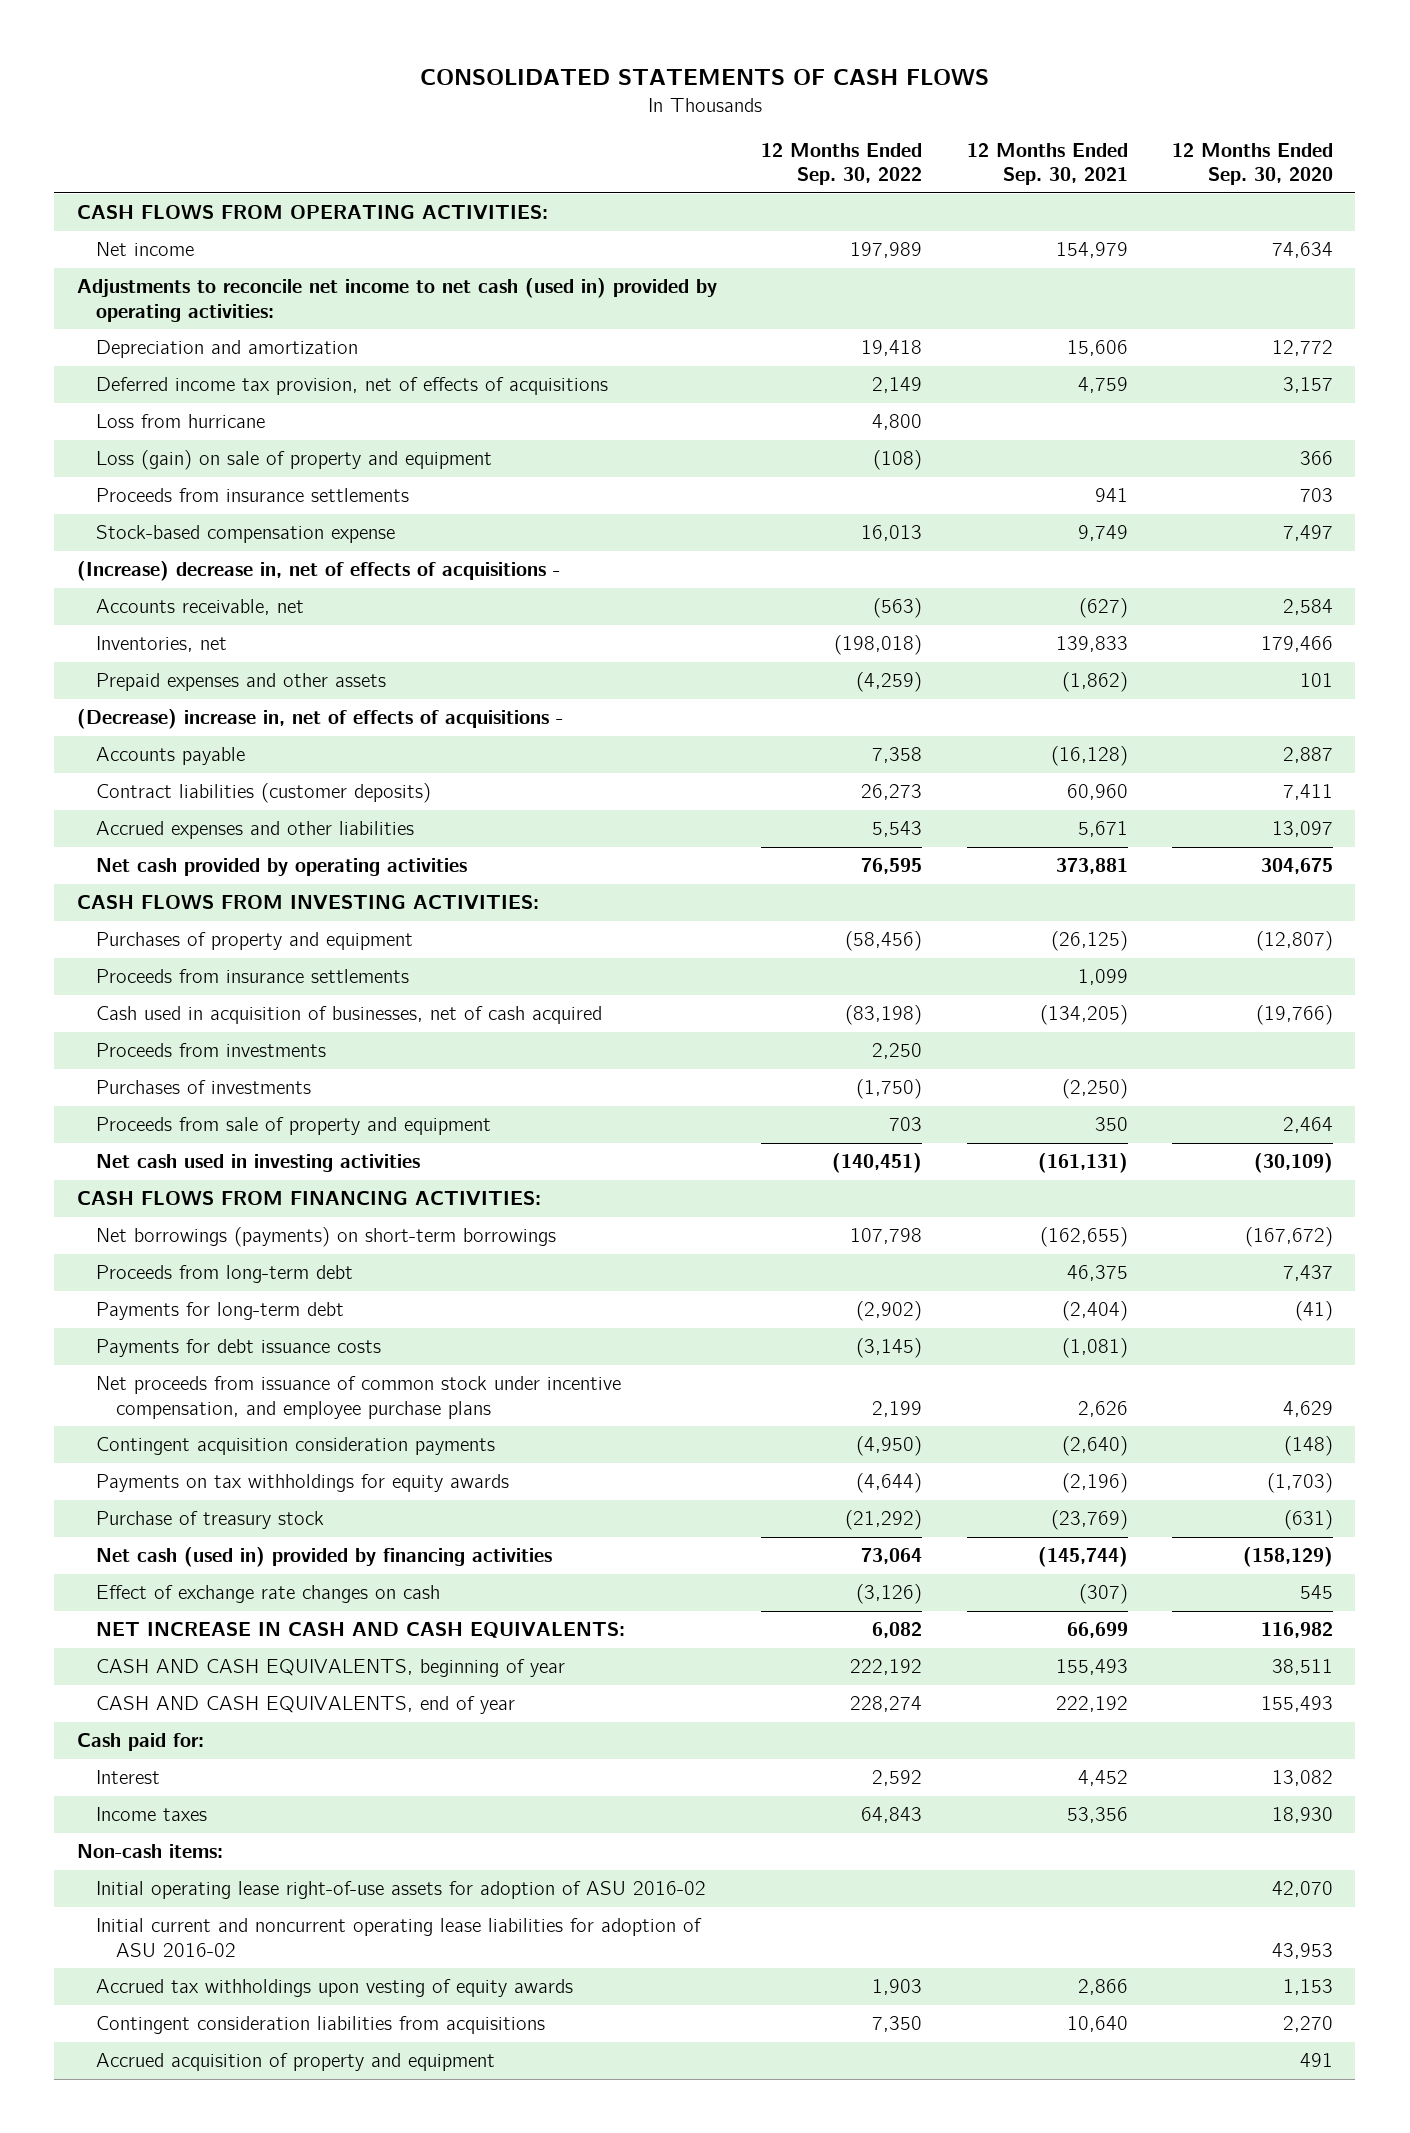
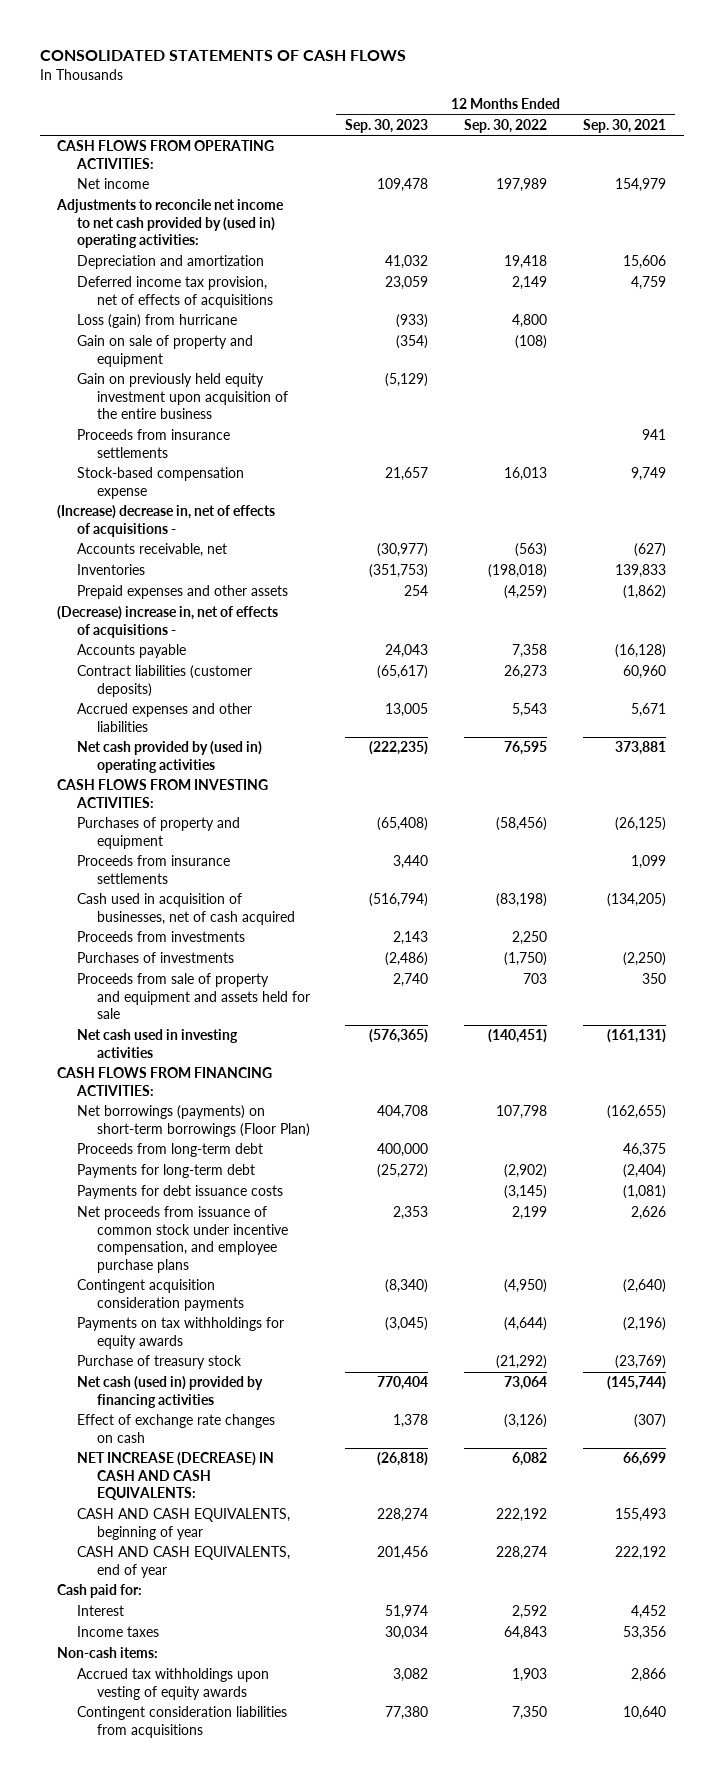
[1172,142,1334,186] 12 Months Ended Sep. 30, 2020 -> none
none -> [345,118,429,133] Sep. 30, 2023
[76,278,717,322] Adjustments to reconcile net income to net cash (used in) provided by operating activities: -> [56,199,285,249] Adjustments to reconcile net income to net cash provided by (used in) operating activities:
[96,414,266,429] Loss from hurricane -> [77,314,238,329] Loss (gain) from hurricane
[96,450,493,471] Loss (gain) on sale of property and equipment -> [77,335,254,367] Gain on sale of property and equipment
none -> [77,373,288,420] Gain on previously held equity investment upon acquisition of the entire business
[96,636,228,653] Inventories, net -> [77,564,146,576] Inventories
[96,858,468,877] Net cash provided by operating activities -> [77,741,263,773] Net cash provided by (used in) operating activities
[96,1117,492,1136] Proceeds from sale of property and equipment -> [77,973,310,1020] Proceeds from sale of property and equipment and assets held for sale
[96,1227,557,1248] Net borrowings (payments) on short-term borrowings -> [77,1105,310,1137] Net borrowings (payments) on short-term borrowings (Floor Plan)
[96,1622,626,1639] NET INCREASE IN CASH AND CASH EQUIVALENTS: -> [77,1452,275,1501] NET INCREASE (DECREASE) IN CASH AND CASH EQUIVALENTS:
[96,1881,707,1900] Initial operating lease right-of-use assets for adoption of ASU 2016-02 -> none
[96,1918,703,1957] Initial current and noncurrent operating lease liabilities for adoption of ASU 2016-02 -> none
[96,2053,496,2072] Accrued acquisition of property and equipment -> none

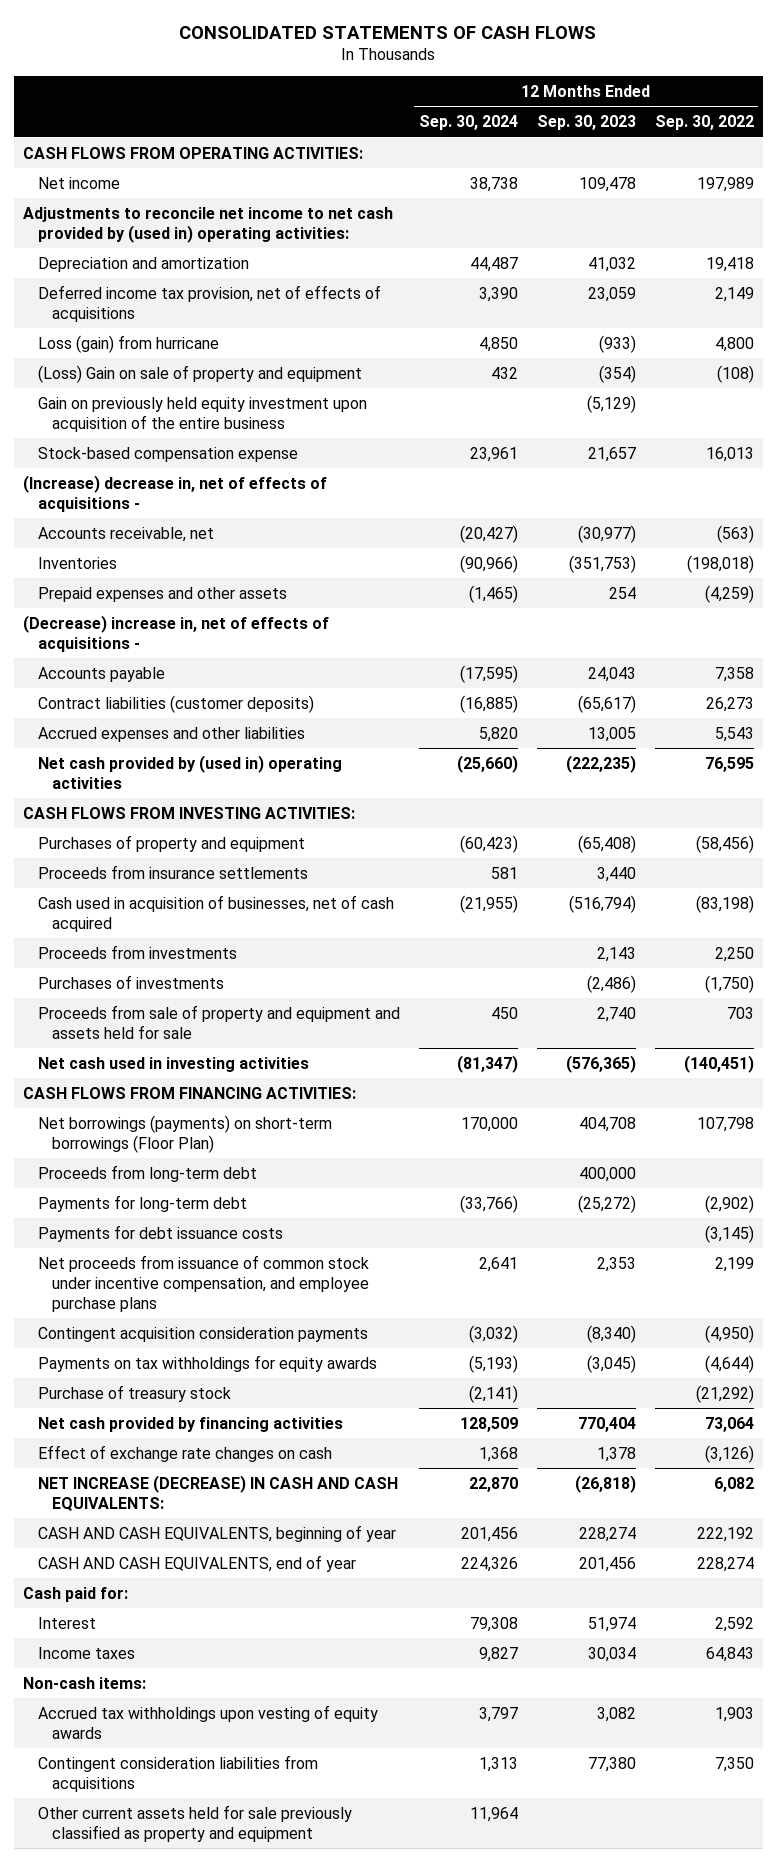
[582,118,666,133] Sep. 30, 2021 -> none
none -> [418,115,518,131] Sep. 30, 2024
[77,335,254,367] Gain on sale of property and equipment -> [37,364,362,383] (Loss) Gain on sale of property and equipment
[77,429,231,458] Proceeds from insurance settlements -> none
[77,1376,264,1408] Net cash (used in) provided by financing activities -> [37,1416,343,1432] Net cash provided by financing activities
none -> [37,1804,352,1842] Other current assets held for sale previously classified as property and equipment

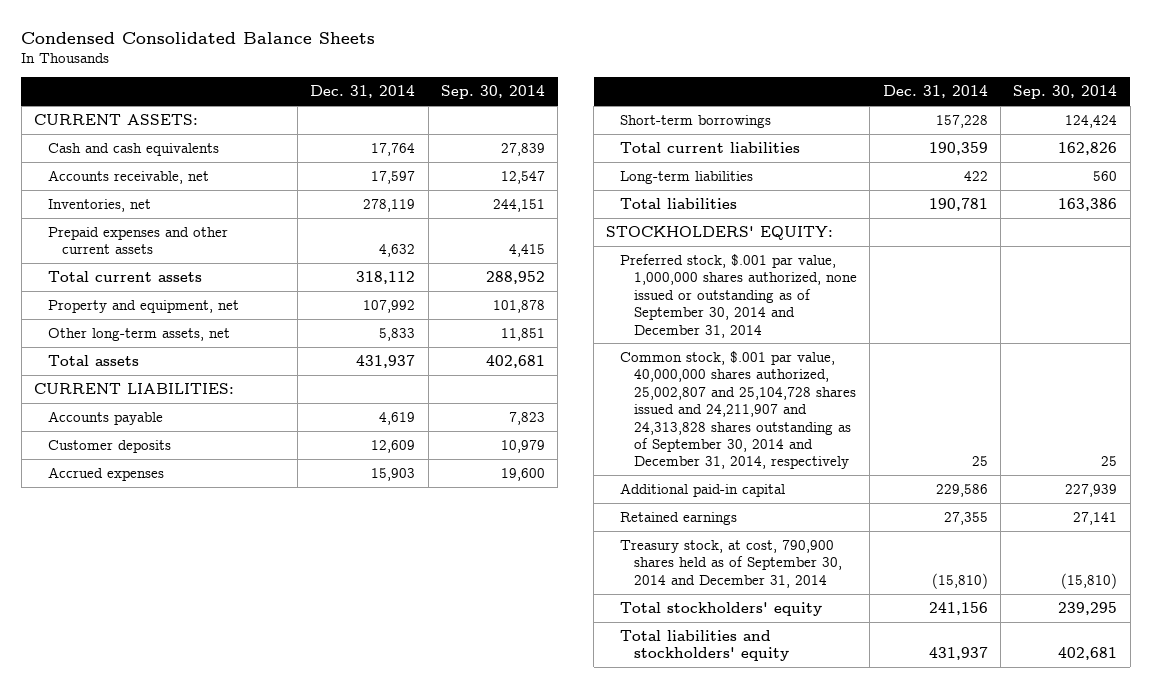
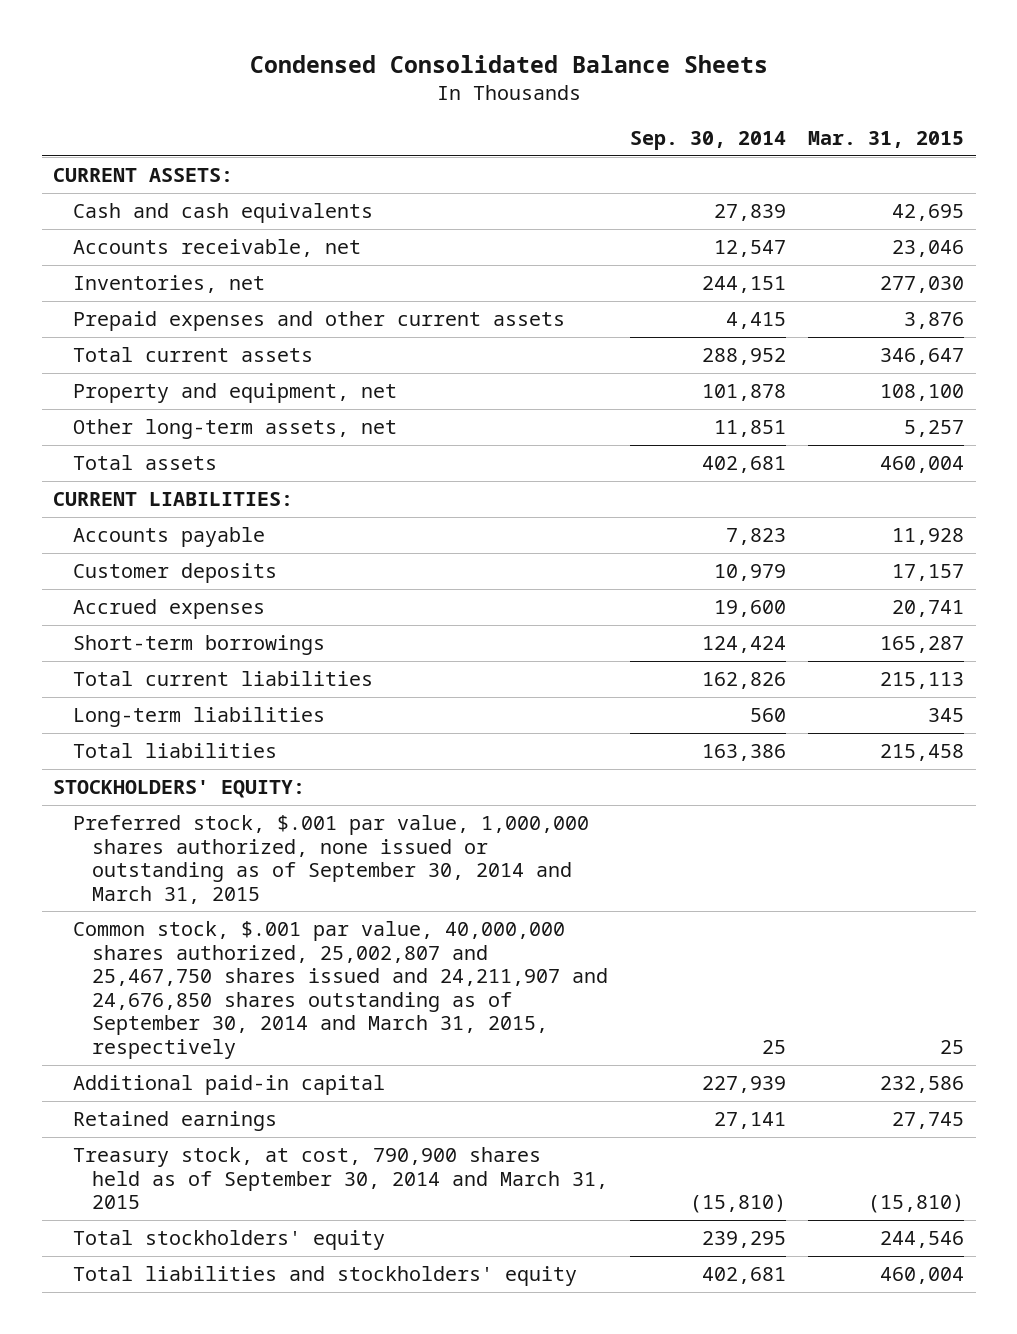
[310,85,416,99] Dec. 31, 2014 -> none
none -> [808,131,965,149] Mar. 31, 2015
[620,253,858,338] Preferred stock, $.001 par value, 1,000,000 shares authorized, none issued or outstanding as of September 30, 2014 and December 31, 2014 -> [72,815,589,904] Preferred stock, $.001 par value, 1,000,000 shares authorized, none issued or outstanding as of September 30, 2014 and March 31, 2015
[620,350,857,470] Common stock, $.001 par value, 40,000,000 shares authorized, 25,002,807 and 25,104,728 shares issued and 24,211,907 and 24,313,828 shares outstanding as of September 30, 2014 and December 31, 2014, respectively -> [72,921,609,1060] Common stock, $.001 par value, 40,000,000 shares authorized, 25,002,807 and 25,467,750 shares issued and 24,211,907 and 24,676,850 shares outstanding as of September 30, 2014 and March 31, 2015, respectively
[620,539,843,588] Treasury stock, at cost, 790,900 shares held as of September 30, 2014 and December 31, 2014 -> [72,1147,609,1210] Treasury stock, at cost, 790,900 shares held as of September 30, 2014 and March 31, 2015

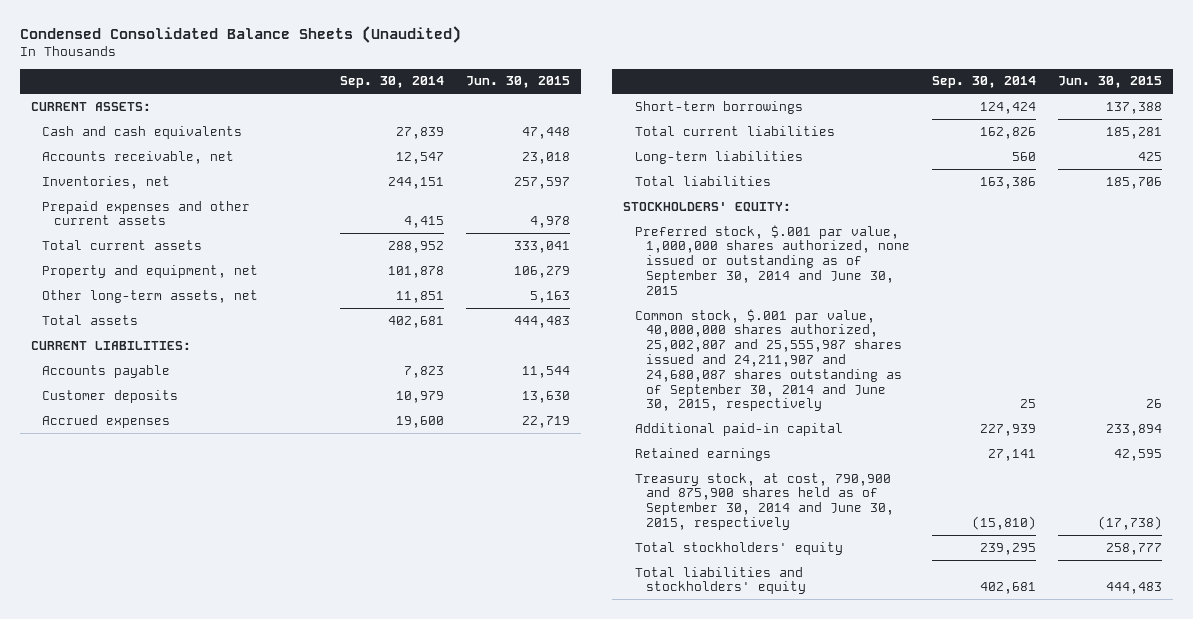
[249,54,768,73] Condensed Consolidated Balance Sheets -> [19,26,461,44] Condensed Consolidated Balance Sheets (Unaudited)
[808,131,965,149] Mar. 31, 2015 -> none
none -> [465,76,570,89] Jun. 30, 2015
[72,815,589,904] Preferred stock, $.001 par value, 1,000,000 shares authorized, none issued or outstanding as of September 30, 2014 and March 31, 2015 -> [634,224,911,295] Preferred stock, $.001 par value, 1,000,000 shares authorized, none issued or outstanding as of September 30, 2014 and June 30, 2015
[72,921,609,1060] Common stock, $.001 par value, 40,000,000 shares authorized, 25,002,807 and 25,467,750 shares issued and 24,211,907 and 24,676,850 shares outstanding as of September 30, 2014 and March 31, 2015, respectively -> [634,308,903,412] Common stock, $.001 par value, 40,000,000 shares authorized, 25,002,807 and 25,555,987 shares issued and 24,211,907 and 24,680,087 shares outstanding as of September 30, 2014 and June 30, 2015, respectively
[72,1147,609,1210] Treasury stock, at cost, 790,900 shares held as of September 30, 2014 and March 31, 2015 -> [634,472,895,530] Treasury stock, at cost, 790,900 and 875,900 shares held as of September 30, 2014 and June 30, 2015, respectively

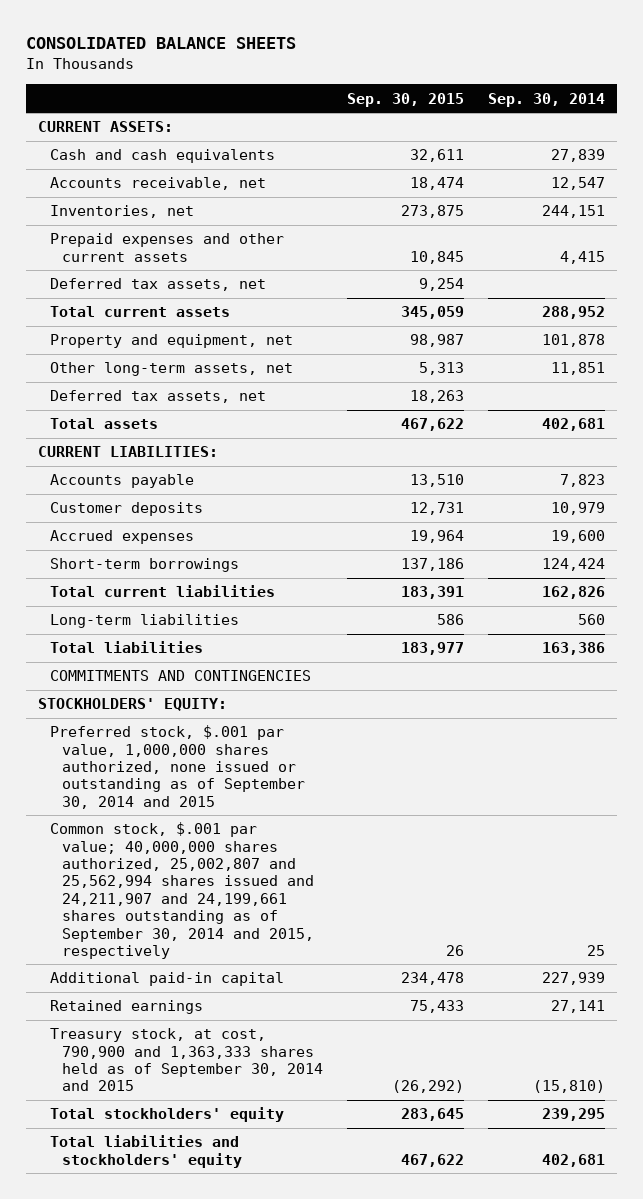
[19,26,461,44] Condensed Consolidated Balance Sheets (Unaudited) -> [26,37,297,50] CONSOLIDATED BALANCE SHEETS
[465,76,570,89] Jun. 30, 2015 -> none
none -> [346,92,464,107] Sep. 30, 2015
none -> [50,278,267,292] Deferred tax assets, net
none -> [50,390,267,404] Deferred tax assets, net
none -> [50,670,312,682] COMMITMENTS AND CONTINGENCIES
[634,224,911,295] Preferred stock, $.001 par value, 1,000,000 shares authorized, none issued or outstanding as of September 30, 2014 and June 30, 2015 -> [50,725,305,809] Preferred stock, $.001 par value, 1,000,000 shares authorized, none issued or outstanding as of September 30, 2014 and 2015
[634,308,903,412] Common stock, $.001 par value, 40,000,000 shares authorized, 25,002,807 and 25,555,987 shares issued and 24,211,907 and 24,680,087 shares outstanding as of September 30, 2014 and June 30, 2015, respectively -> [50,822,314,959] Common stock, $.001 par value; 40,000,000 shares authorized, 25,002,807 and 25,562,994 shares issued and 24,211,907 and 24,199,661 shares outstanding as of September 30, 2014 and 2015, respectively
[634,472,895,530] Treasury stock, at cost, 790,900 and 875,900 shares held as of September 30, 2014 and June 30, 2015, respectively -> [50,1028,323,1092] Treasury stock, at cost, 790,900 and 1,363,333 shares held as of September 30, 2014 and 2015

